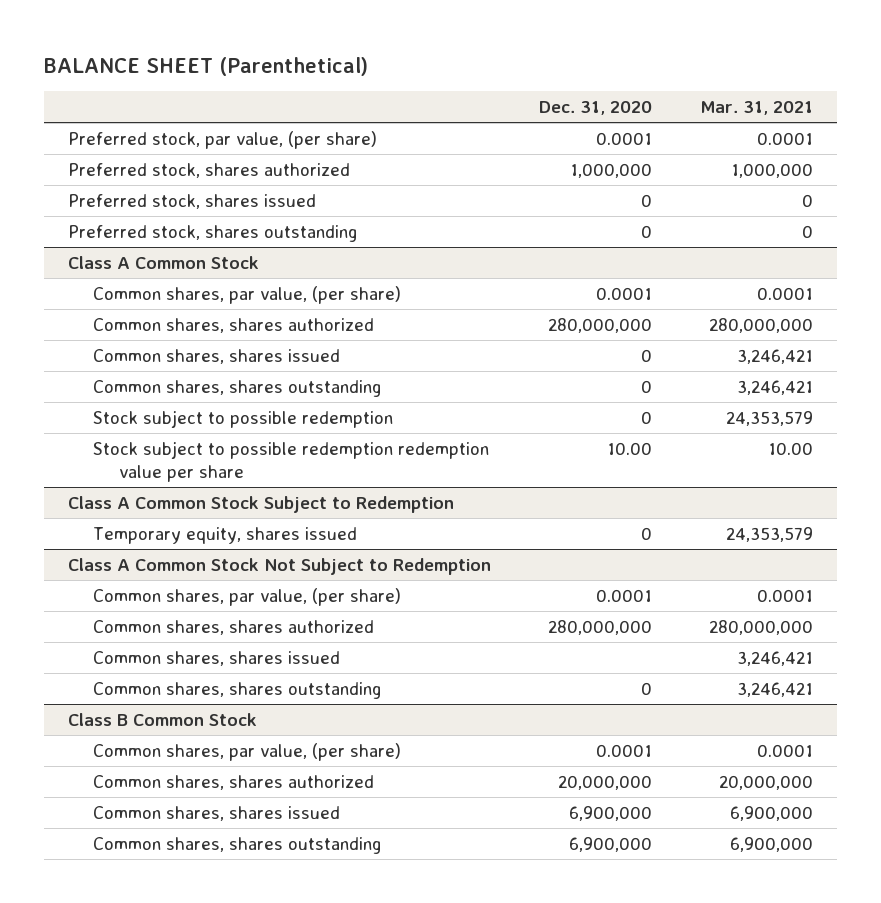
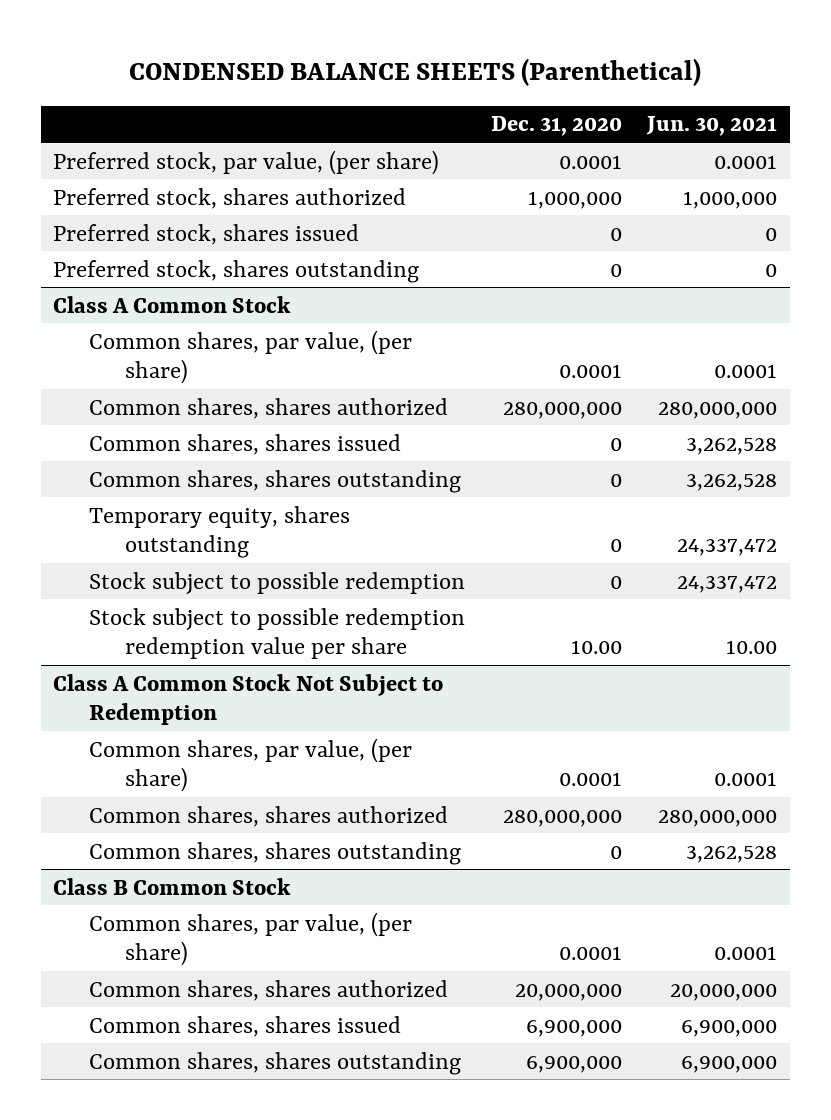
[43,56,368,76] BALANCE SHEET (Parenthetical) -> [129,58,702,87] CONDENSED BALANCE SHEETS (Parenthetical)
[700,101,814,116] Mar. 31, 2021 -> none
none -> [646,116,778,137] Jun. 30, 2021
none -> [89,505,351,559] Temporary equity, shares outstanding
[67,495,454,513] Class A Common Stock Subject to Redemption -> none
[93,526,358,544] Temporary equity, shares issued -> none
[93,650,341,666] Common shares, shares issued -> none

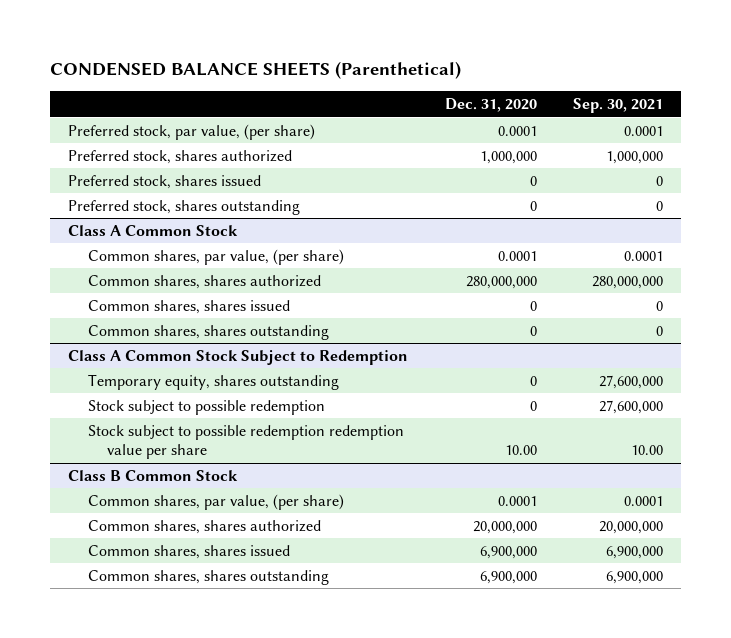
[646,116,778,137] Jun. 30, 2021 -> none
none -> [572,98,663,114] Sep. 30, 2021
none -> [68,349,409,365] Class A Common Stock Subject to Redemption
[53,673,444,726] Class A Common Stock Not Subject to Redemption -> none
[89,737,413,793] Common shares, par value, (per share) -> none
[89,805,449,827] Common shares, shares authorized -> none
[89,841,462,865] Common shares, shares outstanding -> none

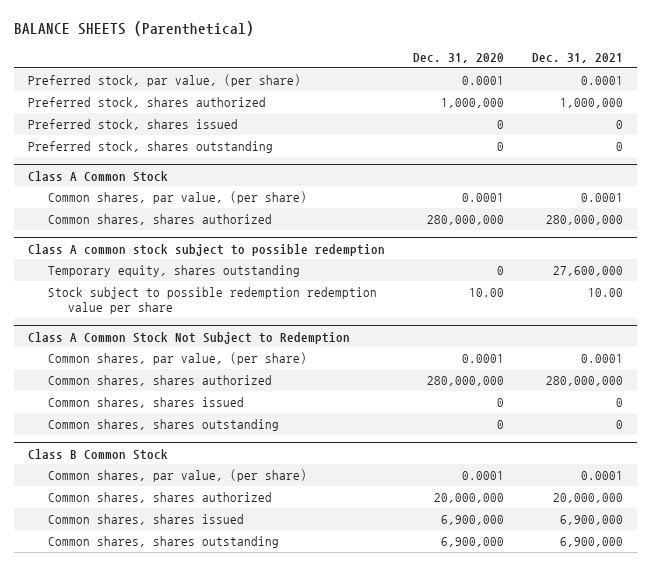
[50,61,462,80] CONDENSED BALANCE SHEETS (Parenthetical) -> [13,21,254,37] BALANCE SHEETS (Parenthetical)
[572,98,663,114] Sep. 30, 2021 -> none
none -> [531,52,623,63] Dec. 31, 2021
[87,299,290,314] Common shares, shares issued -> none
[87,324,329,340] Common shares, shares outstanding -> none
[68,349,409,365] Class A Common Stock Subject to Redemption -> [27,243,385,256] Class A common stock subject to possible redemption
[87,399,325,415] Stock subject to possible redemption -> none
none -> [27,331,350,344] Class A Common Stock Not Subject to Redemption
none -> [47,351,307,365] Common shares, par value, (per share)
none -> [47,374,272,386] Common shares, shares authorized
none -> [47,396,244,408] Common shares, shares issued
none -> [47,418,279,431] Common shares, shares outstanding

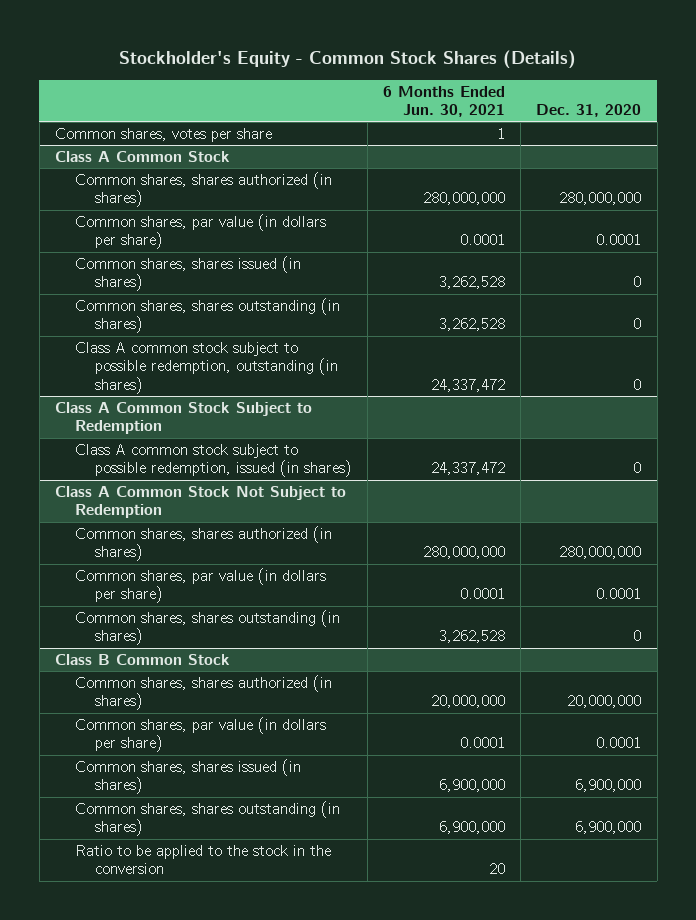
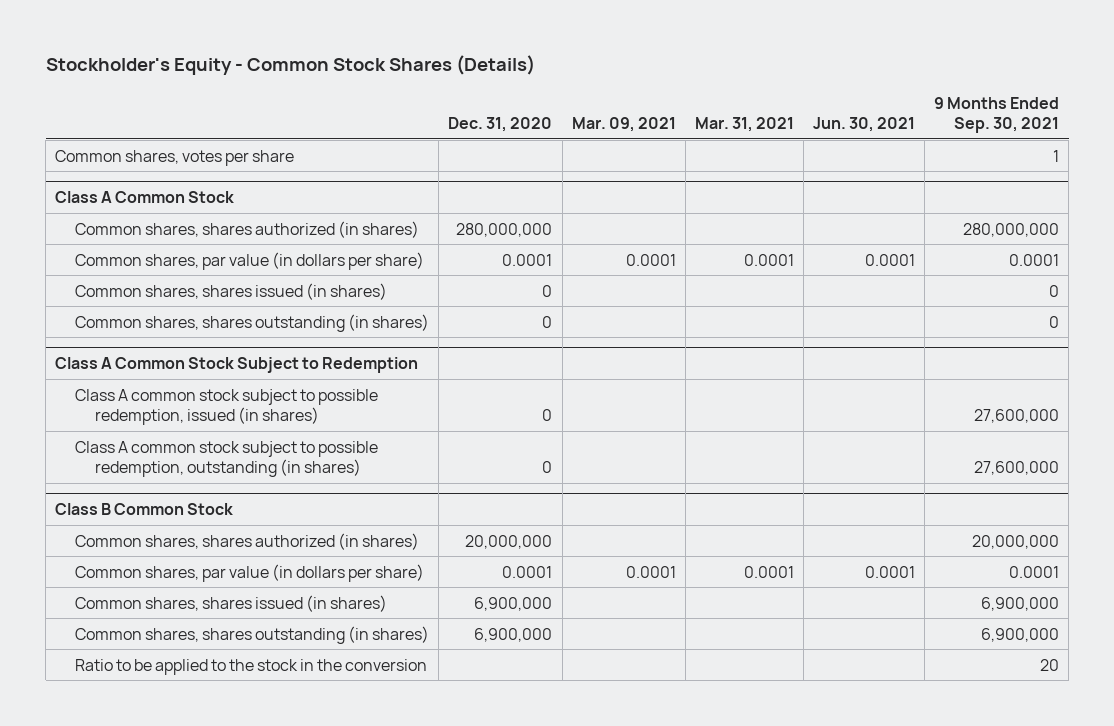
[382,85,505,117] 6 Months Ended Jun. 30, 2021 -> none
none -> [571,117,676,133] Mar. 09, 2021
none -> [694,117,794,133] Mar. 31, 2021
none -> [813,117,916,133] Jun. 30, 2021
none -> [934,96,1060,134] 9 Months Ended Sep. 30, 2021
[74,342,338,394] Class A common stock subject to possible redemption, outstanding (in shares) -> none
[54,486,346,519] Class A Common Stock Not Subject to Redemption -> none
[74,526,332,562] Common shares, shares authorized (in shares) -> none
[74,568,326,604] Common shares, par value (in dollars per share) -> none
[74,610,340,646] Common shares, shares outstanding (in shares) -> none
none -> [75,440,379,478] Class A common stock subject to possible redemption, outstanding (in shares)

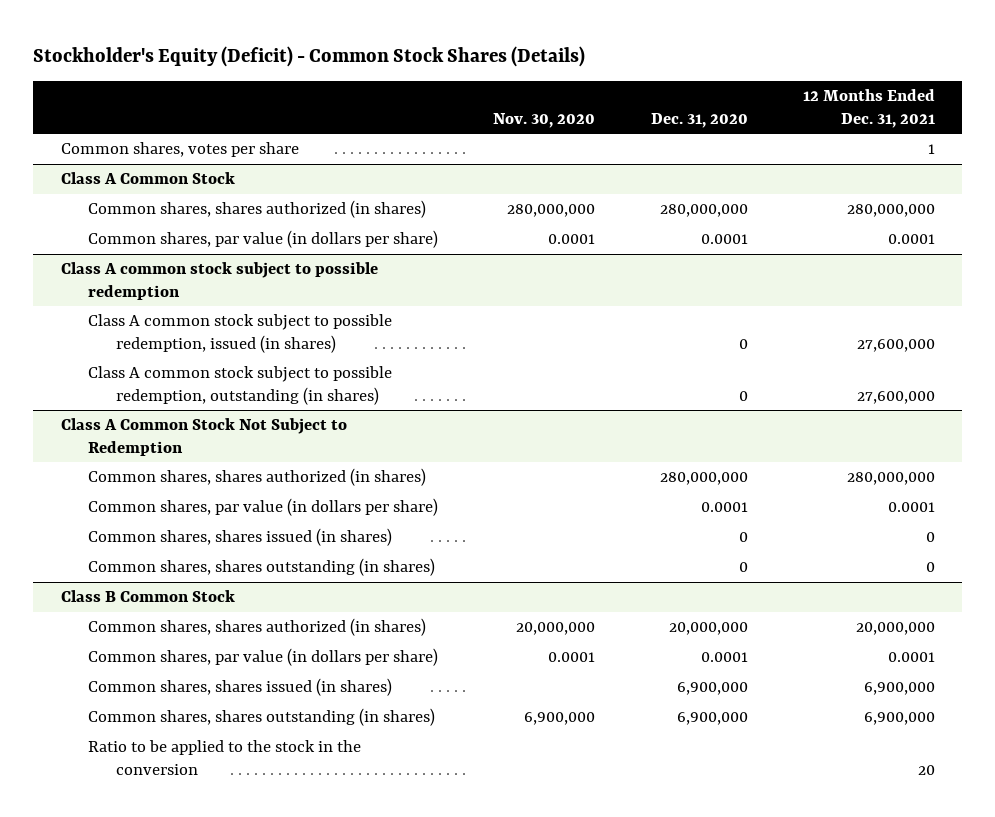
[45,54,535,75] Stockholder's Equity - Common Stock Shares (Details) -> [33,46,586,68] Stockholder's Equity (Deficit) - Common Stock Shares (Details)
[571,117,676,133] Mar. 09, 2021 -> none
[694,117,794,133] Mar. 31, 2021 -> none
[813,117,916,133] Jun. 30, 2021 -> none
[934,96,1060,134] 9 Months Ended Sep. 30, 2021 -> none
none -> [493,112,596,128] Nov. 30, 2020
none -> [802,89,935,128] 12 Months Ended Dec. 31, 2021
[75,282,388,300] Common shares, shares issued (in shares) -> none
[75,313,430,332] Common shares, shares outstanding (in shares) -> none
[55,356,419,373] Class A Common Stock Subject to Redemption -> [60,262,378,300] Class A common stock subject to possible redemption
none -> [60,418,347,456] Class A Common Stock Not Subject to Redemption
none -> [88,468,427,487] Common shares, shares authorized (in shares)
none -> [88,498,439,517] Common shares, par value (in dollars per share)
none -> [88,528,393,547] Common shares, shares issued (in shares)
none -> [88,558,436,577] Common shares, shares outstanding (in shares)

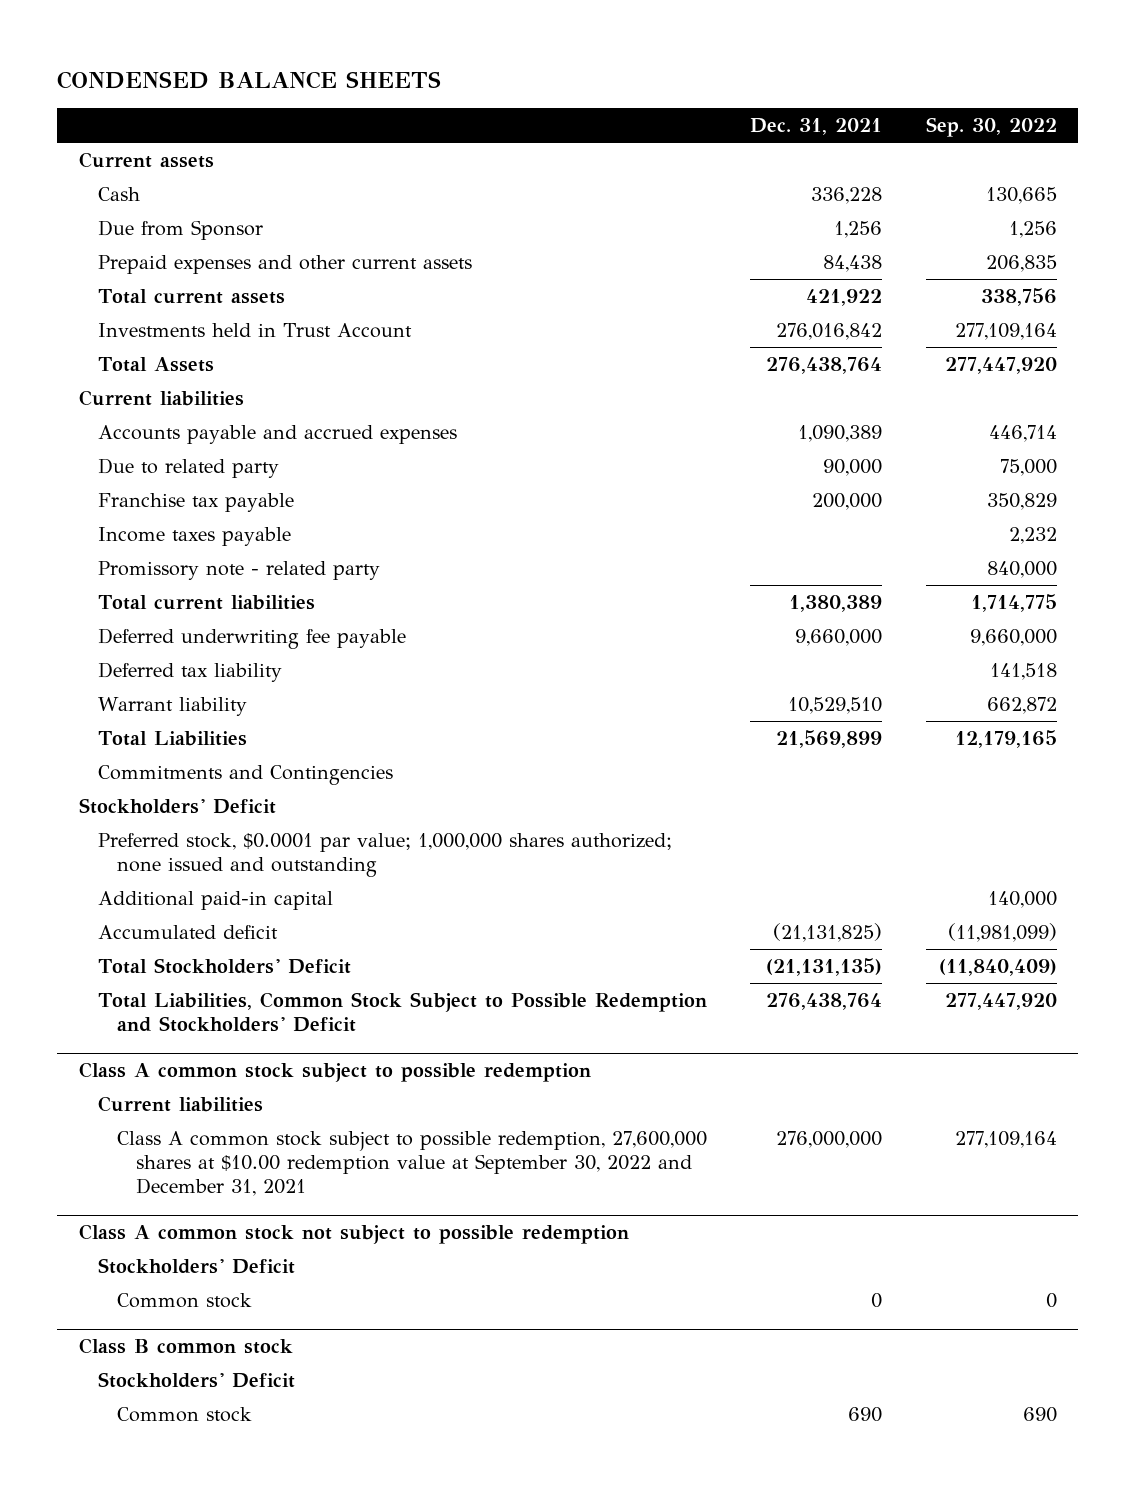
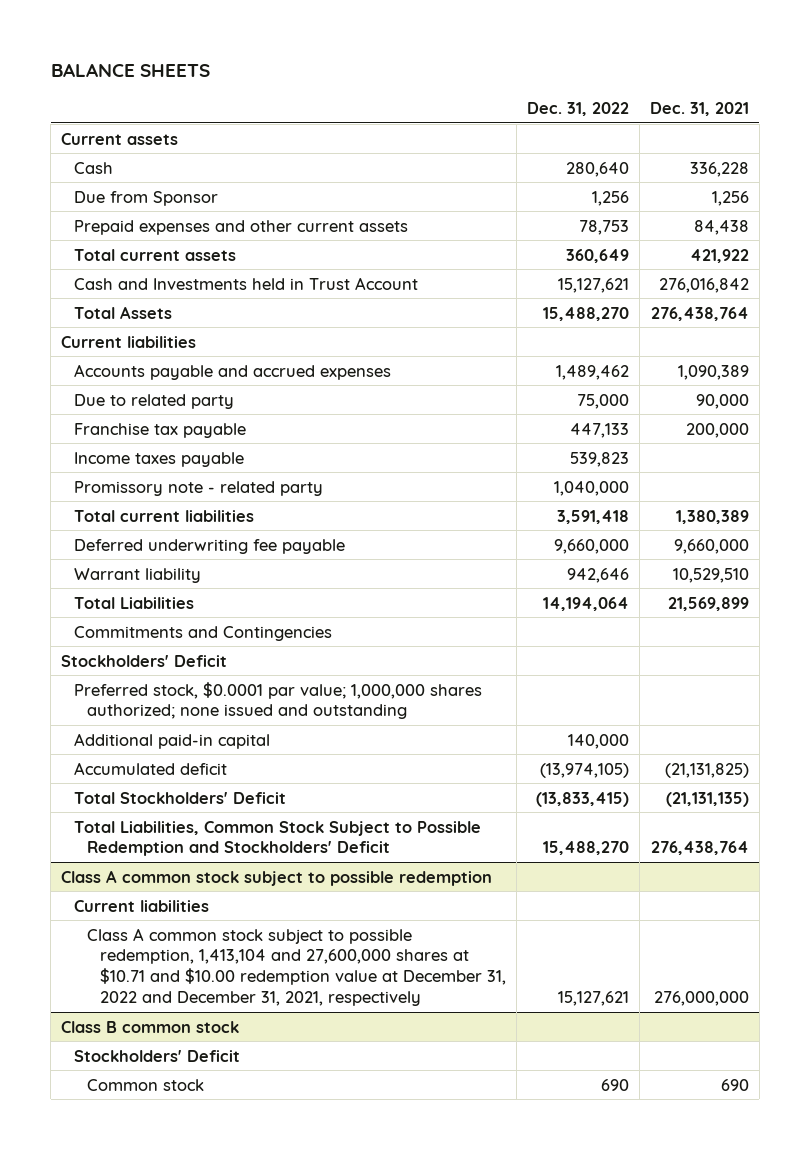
[57,71,442,90] CONDENSED BALANCE SHEETS -> [50,62,210,77] BALANCE SHEETS
[925,117,1057,138] Sep. 30, 2022 -> none
none -> [526,101,629,116] Dec. 31, 2022
[98,322,413,338] Investments held in Trust Account -> [73,276,418,290] Cash and Investments held in Trust Account
[98,661,283,682] Deferred tax liability -> none
[78,1223,629,1244] Class A common stock not subject to possible redemption -> none
[98,1257,296,1274] Stockholders' Deficit -> none
[117,1292,253,1308] Common stock -> none
[117,1130,708,1196] Class A common stock subject to possible redemption, 27,600,000 shares at $10.00 redemption value at September 30, 2022 and December 31, 2021 -> [86,927,506,1007] Class A common stock subject to possible redemption, 1,413,104 and 27,600,000 shares at $10.71 and $10.00 redemption value at December 31, 2022 and December 31, 2021, respectively

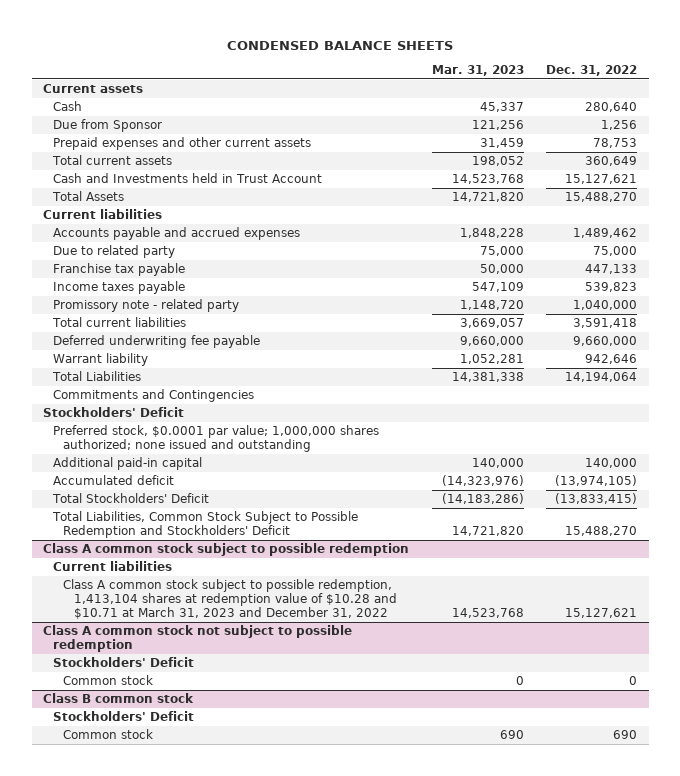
[50,62,210,77] BALANCE SHEETS -> [227,40,454,50] CONDENSED BALANCE SHEETS
[649,101,749,116] Dec. 31, 2021 -> none
none -> [431,65,524,77] Mar. 31, 2023
[86,927,506,1007] Class A common stock subject to possible redemption, 1,413,104 and 27,600,000 shares at $10.71 and $10.00 redemption value at December 31, 2022 and December 31, 2021, respectively -> [63,579,397,619] Class A common stock subject to possible redemption, 1,413,104 shares at redemption value of $10.28 and $10.71 at March 31, 2023 and December 31, 2022
none -> [43,625,353,652] Class A common stock not subject to possible redemption
none -> [53,657,195,668] Stockholders' Deficit
none -> [63,675,154,686] Common stock

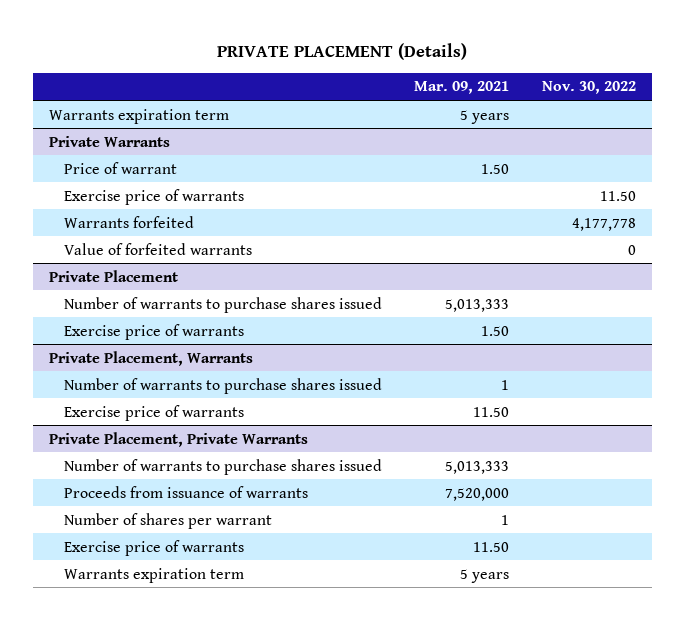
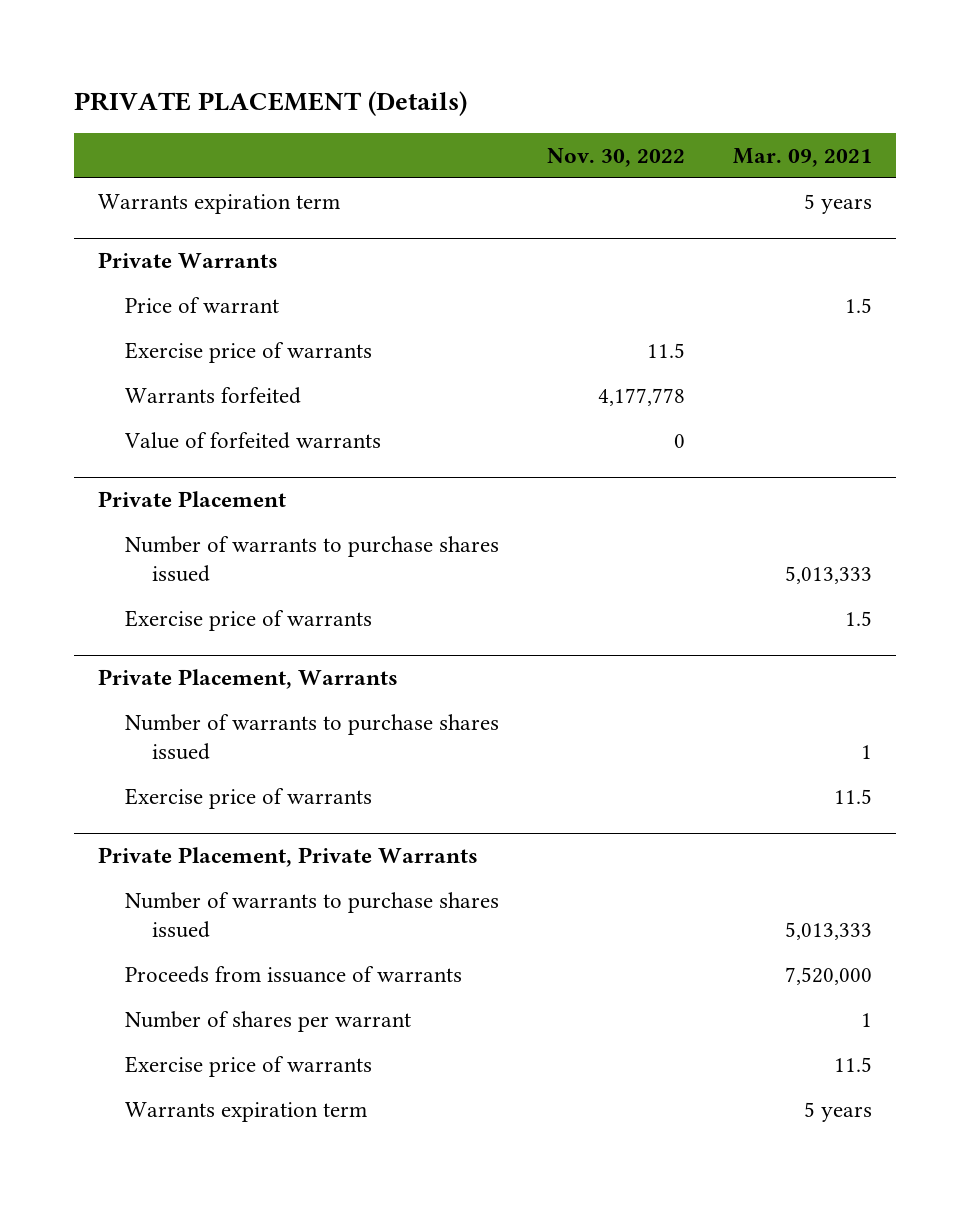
[481,163,510,174] 1.50 -> [845,297,873,313] 1.5
[599,190,636,201] 11.50 -> [647,342,686,358] 11.5
[481,325,510,336] 1.50 -> [845,610,873,626] 1.5
[473,406,510,417] 11.50 -> [834,788,873,804] 11.5
[473,541,510,552] 11.50 -> [834,1056,873,1072] 11.5

